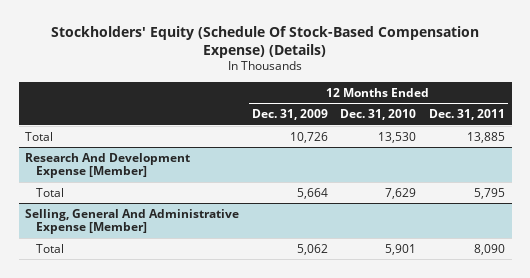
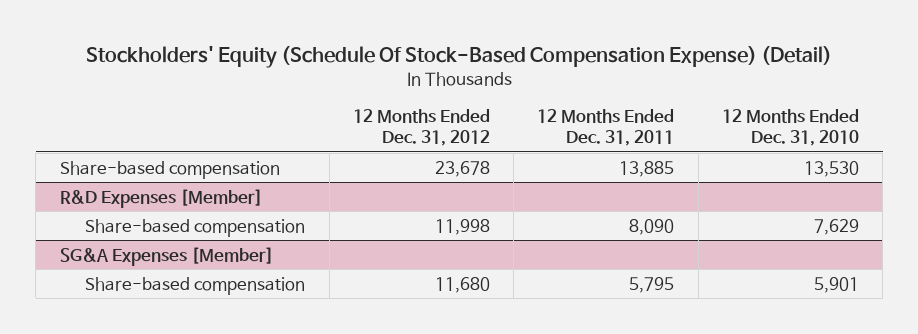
[51,25,480,58] Stockholders' Equity (Schedule Of Stock-Based Compensation Expense) (Details) -> [86,45,833,68] Stockholders' Equity (Schedule Of Stock-Based Compensation Expense) (Detail)
[251,109,328,121] Dec. 31, 2009 -> none
none -> [352,109,490,147] 12 Months Ended Dec. 31, 2012
[25,152,191,179] Research And Development Expense [Member] -> none
[36,187,65,197] Total -> none
[25,208,240,235] Selling, General And Administrative Expense [Member] -> none
[36,243,65,253] Total -> none
[25,131,54,141] Total -> [59,160,280,179] Share-based compensation
none -> [59,188,263,208] R&D Expenses [Member]
none -> [85,218,306,237] Share-based compensation
none -> [59,246,274,266] SG&A Expenses [Member]
none -> [85,276,306,295] Share-based compensation

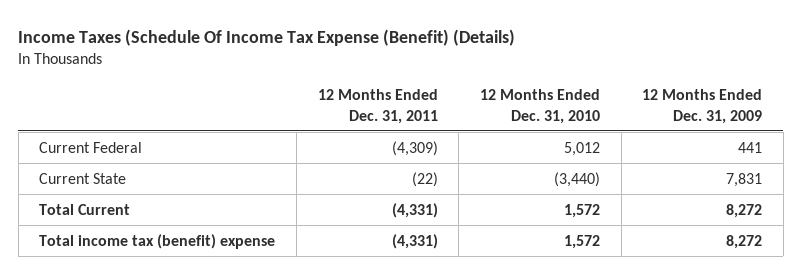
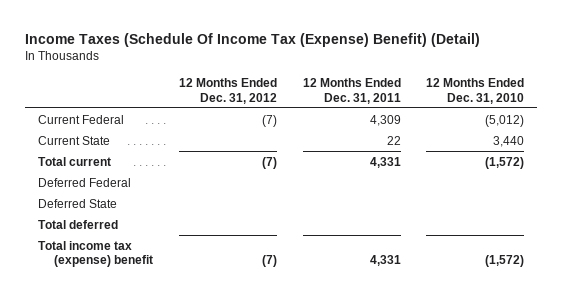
[18,28,516,46] Income Taxes (Schedule Of Income Tax Expense (Benefit) (Details) -> [25,33,481,48] Income Taxes (Schedule Of Income Tax (Expense) Benefit) (Detail)
[642,89,763,124] 12 Months Ended Dec. 31, 2009 -> none
none -> [178,78,277,104] 12 Months Ended Dec. 31, 2012
[391,140,438,156] (4,309) -> [369,114,401,126] 4,309
[563,141,600,156] 5,012 -> [485,114,525,127] (5,012)
[411,171,438,187] (22) -> [386,135,401,145] 22
[553,171,600,187] (3,440) -> [493,135,525,147] 3,440
[39,203,131,215] Total Current -> [38,156,112,166] Total current
[391,202,438,218] (4,331) -> [369,156,401,168] 4,331
[563,203,600,218] 1,572 -> [485,156,525,169] (1,572)
none -> [38,177,132,187] Deferred Federal
none -> [38,198,118,208] Deferred State
none -> [38,219,119,229] Total deferred
[39,233,276,249] Total income tax (benefit) expense -> [38,240,154,268] Total income tax (expense) benefit
[391,233,438,249] (4,331) -> [369,255,401,267] 4,331
[563,234,600,249] 1,572 -> [485,255,525,268] (1,572)

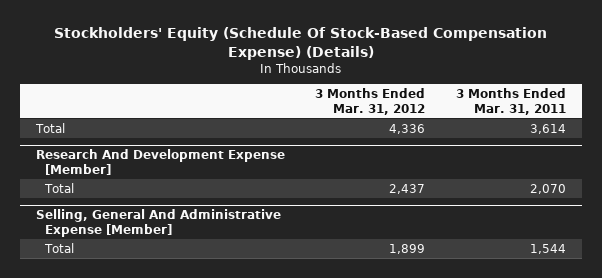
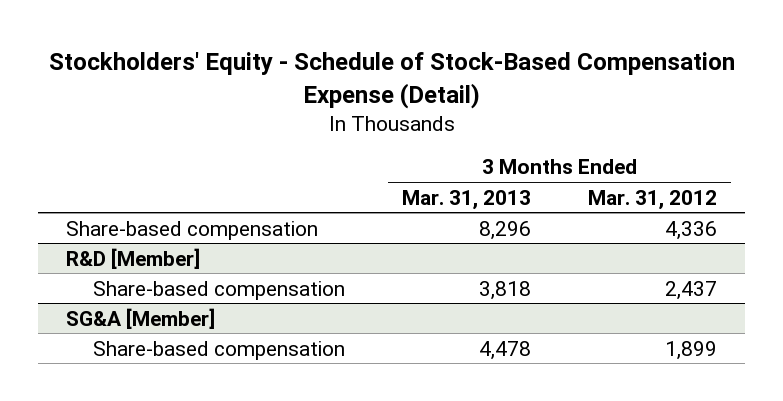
[53,27,547,60] Stockholders' Equity (Schedule Of Stock-Based Compensation Expense) (Details) -> [48,52,735,109] Stockholders' Equity - Schedule of Stock-Based Compensation Expense (Detail)
[456,88,567,115] 3 Months Ended Mar. 31, 2011 -> none
none -> [402,189,532,210] Mar. 31, 2013
[35,149,285,175] Research And Development Expense [Member] -> none
[35,209,281,237] Selling, General And Administrative Expense [Member] -> none
[34,122,65,133] Total -> [66,220,319,240] Share-based compensation
none -> [66,247,201,269] R&D [Member]
[44,182,75,193] Total -> [93,280,346,300] Share-based compensation
none -> [66,307,216,329] SG&A [Member]
[44,242,75,253] Total -> [93,340,346,360] Share-based compensation

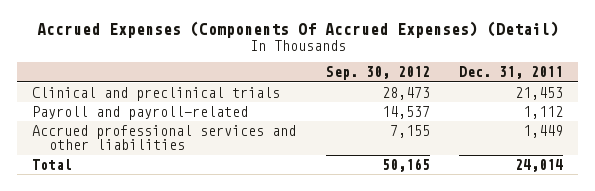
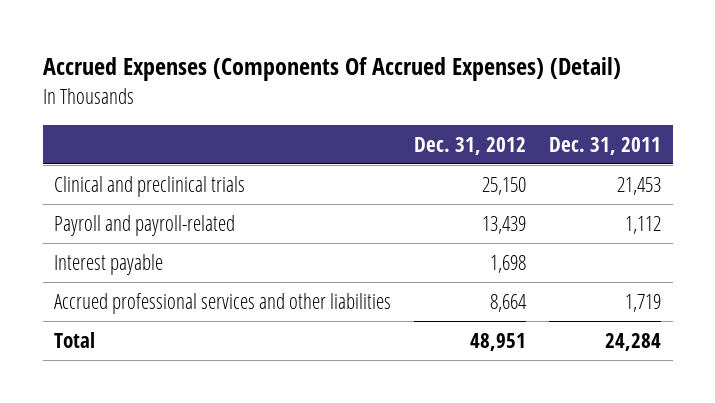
[325,66,430,81] Sep. 30, 2012 -> none
none -> [414,136,527,155] Dec. 31, 2012
none -> [54,254,164,276] Interest payable
[523,124,564,138] 1,449 -> [625,294,662,313] 1,719
[515,158,564,172] 24,014 -> [605,333,662,352] 24,284

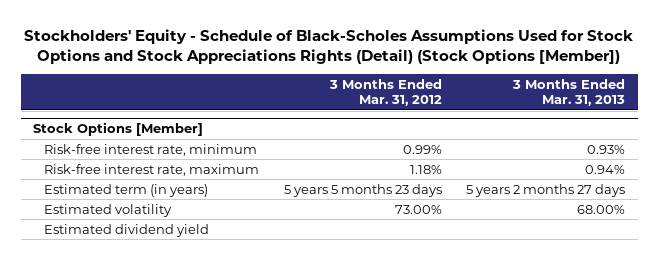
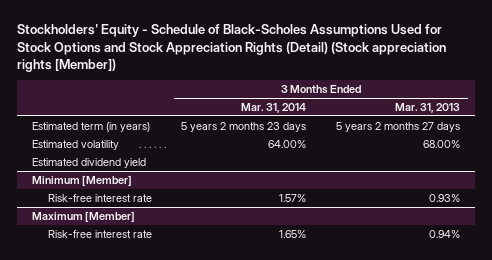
[24,28,634,64] Stockholders' Equity - Schedule of Black-Scholes Assumptions Used for Stock Options and Stock Appreciations Rights (Detail) (Stock Options [Member]) -> [16,24,446,73] Stockholders' Equity - Schedule of Black-Scholes Assumptions Used for Stock Options and Stock Appreciation Rights (Detail) (Stock appreciation rights [Member])
[328,78,442,106] 3 Months Ended Mar. 31, 2012 -> none
none -> [241,102,307,113] Mar. 31, 2014
[32,122,203,137] Stock Options [Member] -> none
[43,143,257,156] Risk-free interest rate, minimum -> none
[43,163,259,176] Risk-free interest rate, maximum -> none
none -> [31,174,132,186] Minimum [Member]
none -> [47,193,152,202] Risk-free interest rate
none -> [31,210,135,222] Maximum [Member]
none -> [47,229,152,238] Risk-free interest rate

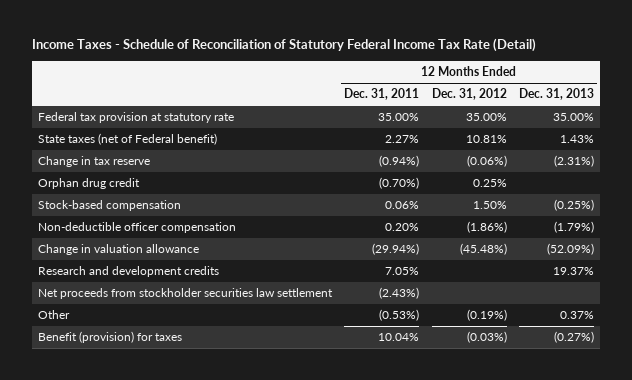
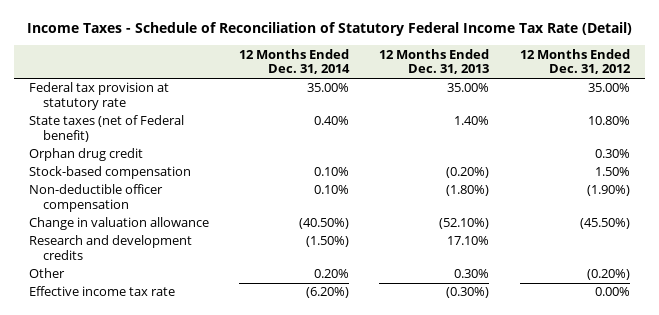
[344,88,420,101] Dec. 31, 2011 -> none
none -> [239,48,351,75] 12 Months Ended Dec. 31, 2014
[37,156,150,168] Change in tax reserve -> none
[37,288,333,300] Net proceeds from stockholder securities law settlement -> none
[37,331,182,344] Benefit (provision) for taxes -> none
[465,135,507,144] 10.81% -> [587,116,630,126] 10.80%
[559,135,594,144] 1.43% -> [454,116,490,126] 1.40%
[472,179,507,188] 0.25% -> [594,149,630,159] 0.30%
[553,199,594,212] (0.25%) -> [446,167,490,179] (0.20%)
[466,221,507,234] (1.86%) -> [586,185,630,197] (1.90%)
[553,221,594,234] (1.79%) -> [446,185,490,197] (1.80%)
[459,243,507,256] (45.48%) -> [579,218,630,230] (45.50%)
[546,243,594,256] (52.09%) -> [439,218,490,230] (52.10%)
[552,267,594,276] 19.37% -> [447,236,490,246] 17.10%
[466,309,507,322] (0.19%) -> [586,269,630,281] (0.20%)
[559,311,594,320] 0.37% -> [454,269,490,279] 0.30%
none -> [28,286,175,297] Effective income tax rate

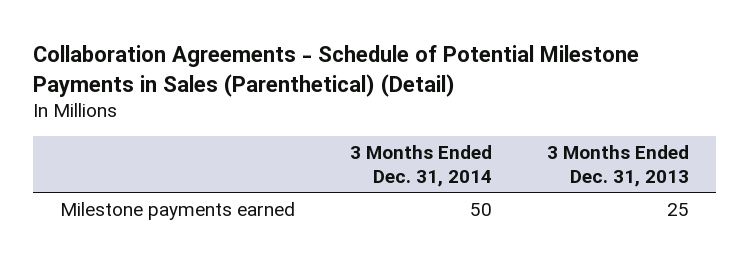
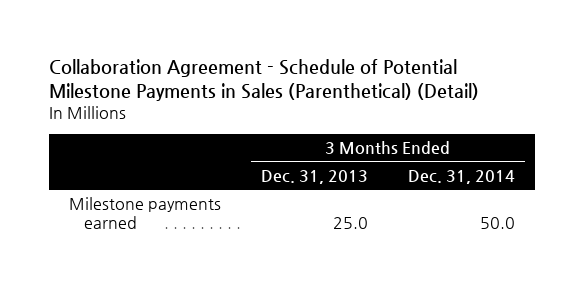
[32,45,639,97] Collaboration Agreements - Schedule of Potential Milestone Payments in Sales (Parenthetical) (Detail) -> [48,59,479,102] Collaboration Agreement - Schedule of Potential Milestone Payments in Sales (Parenthetical) (Detail)
[470,202,493,216] 50 -> [480,216,516,229] 50.0
[667,202,690,216] 25 -> [333,216,369,229] 25.0

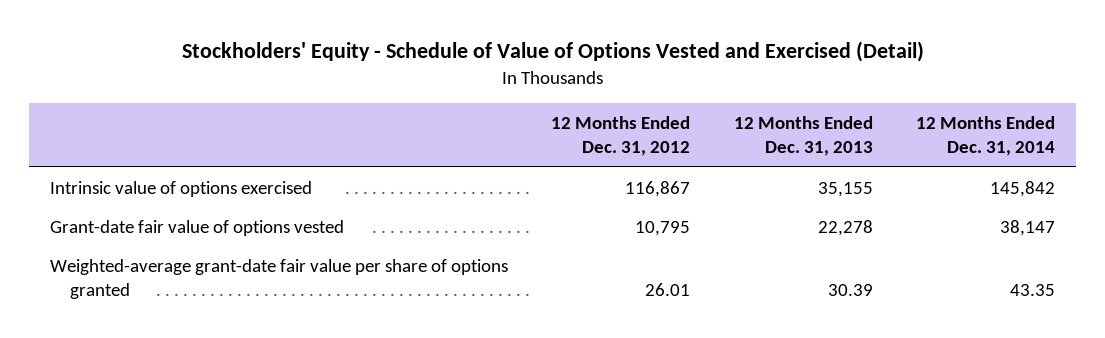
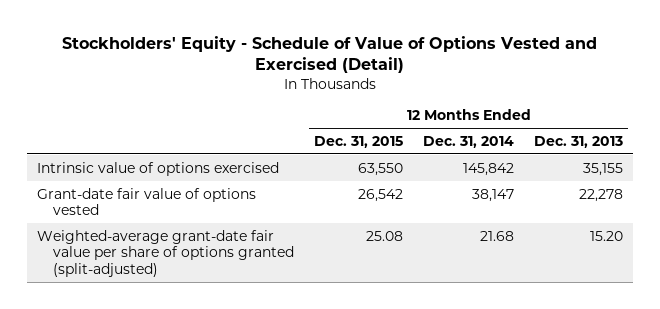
[551,115,691,157] 12 Months Ended Dec. 31, 2012 -> none
none -> [314,135,404,148] Dec. 31, 2015
[50,258,509,300] Weighted-average grant-date fair value per share of options granted -> [37,229,295,278] Weighted-average grant-date fair value per share of options granted (split-adjusted)
[827,284,873,297] 30.39 -> [590,230,624,241] 15.20
[1009,284,1055,297] 43.35 -> [480,230,515,241] 21.68

